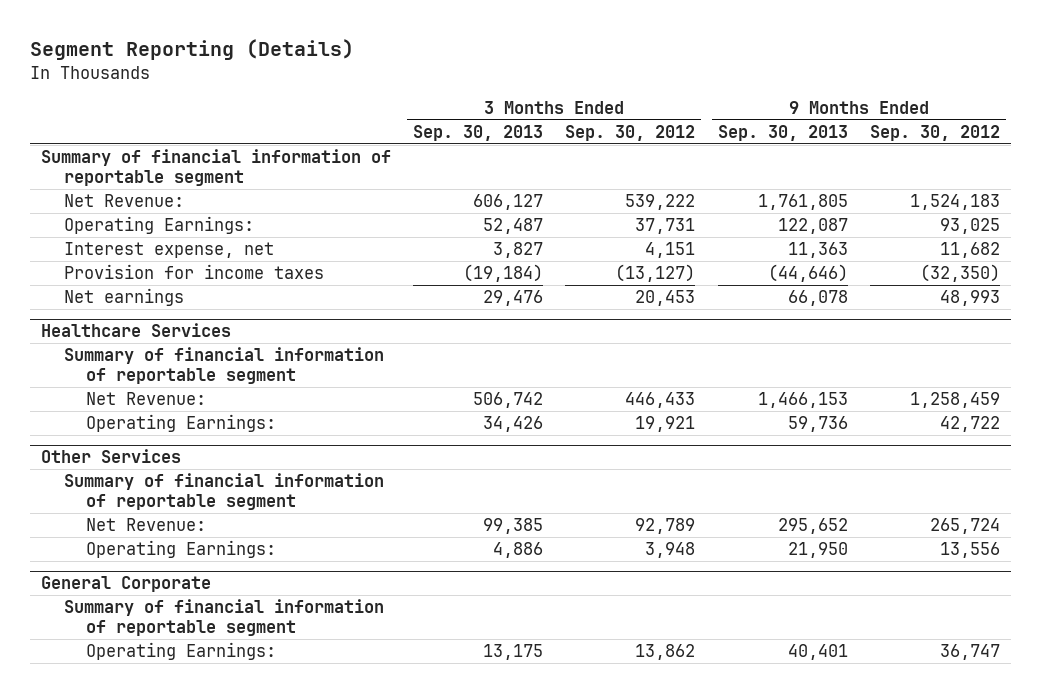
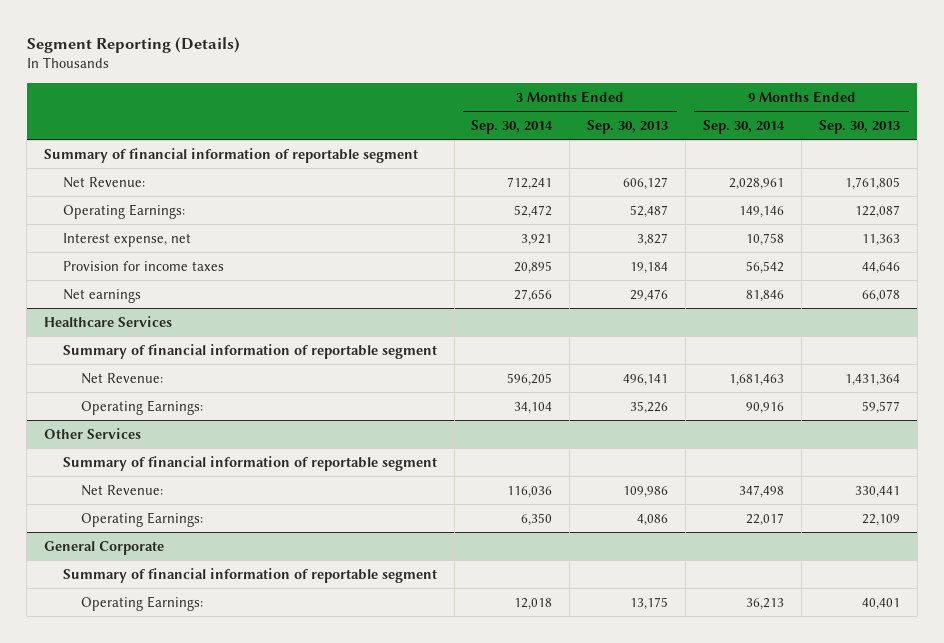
[565,125,696,142] Sep. 30, 2012 -> none
[869,125,1000,142] Sep. 30, 2012 -> none
none -> [471,119,554,134] Sep. 30, 2014
none -> [703,119,786,134] Sep. 30, 2014
[463,264,544,283] (19,184) -> [630,261,669,274] 19,184
[767,264,848,283] (44,646) -> [861,261,900,274] 44,646
[473,392,544,409] 506,742 -> [623,373,669,386] 496,141
[757,392,848,409] 1,466,153 -> [844,373,900,386] 1,431,364
[483,416,544,433] 34,426 -> [630,400,669,414] 35,226
[787,416,848,433] 59,736 -> [861,400,900,414] 59,577
[483,518,544,535] 99,385 -> [623,485,669,498] 109,986
[777,518,848,535] 295,652 -> [854,485,900,498] 330,441
[493,542,544,559] 4,886 -> [637,513,669,526] 4,086
[787,542,848,559] 21,950 -> [861,513,900,526] 22,109

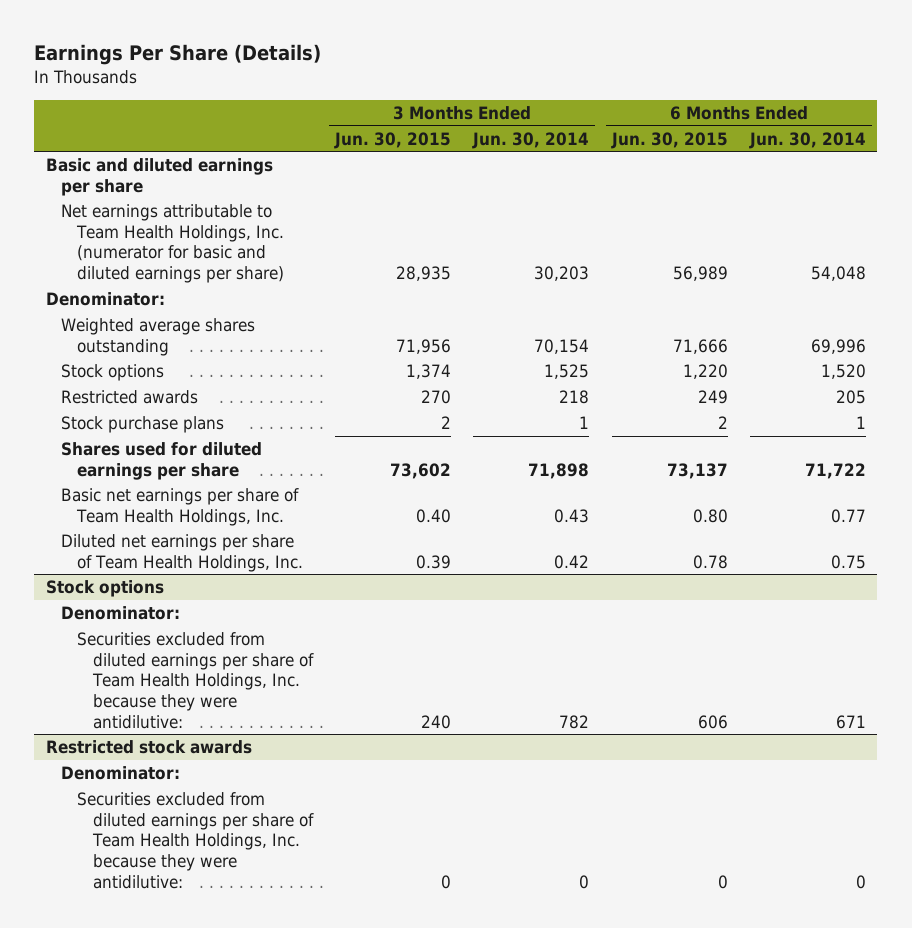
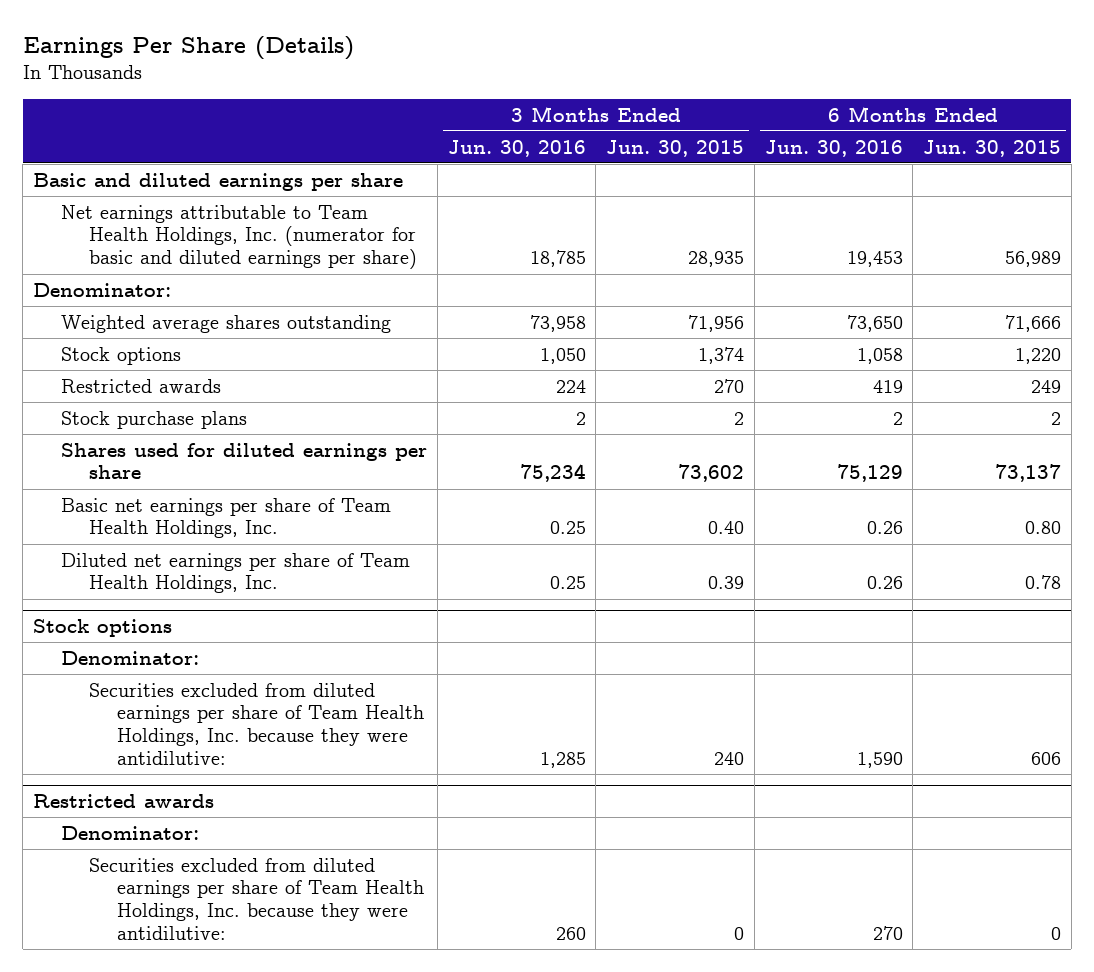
[472,131,590,149] Jun. 30, 2014 -> none
[748,131,866,149] Jun. 30, 2014 -> none
none -> [447,139,586,157] Jun. 30, 2016
none -> [764,139,903,157] Jun. 30, 2016
[45,739,252,754] Restricted stock awards -> [33,794,215,809] Restricted awards

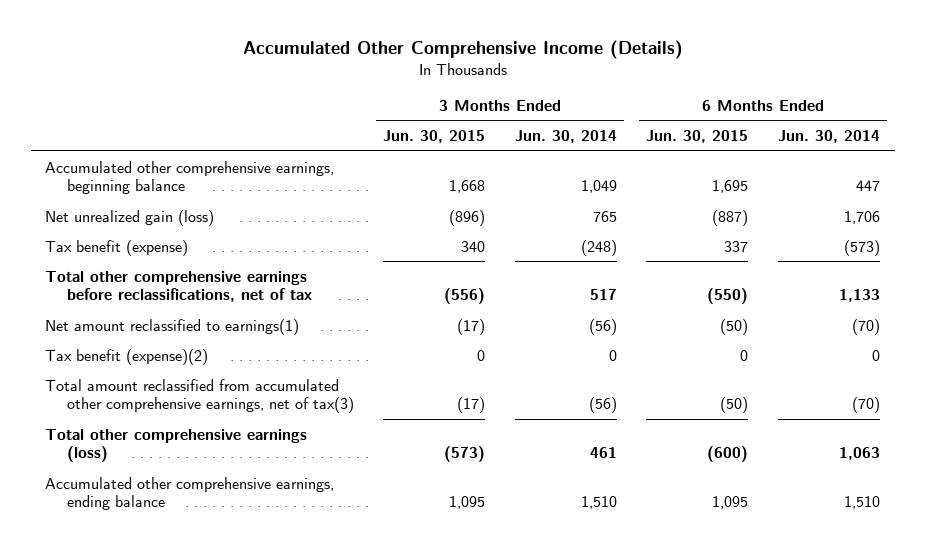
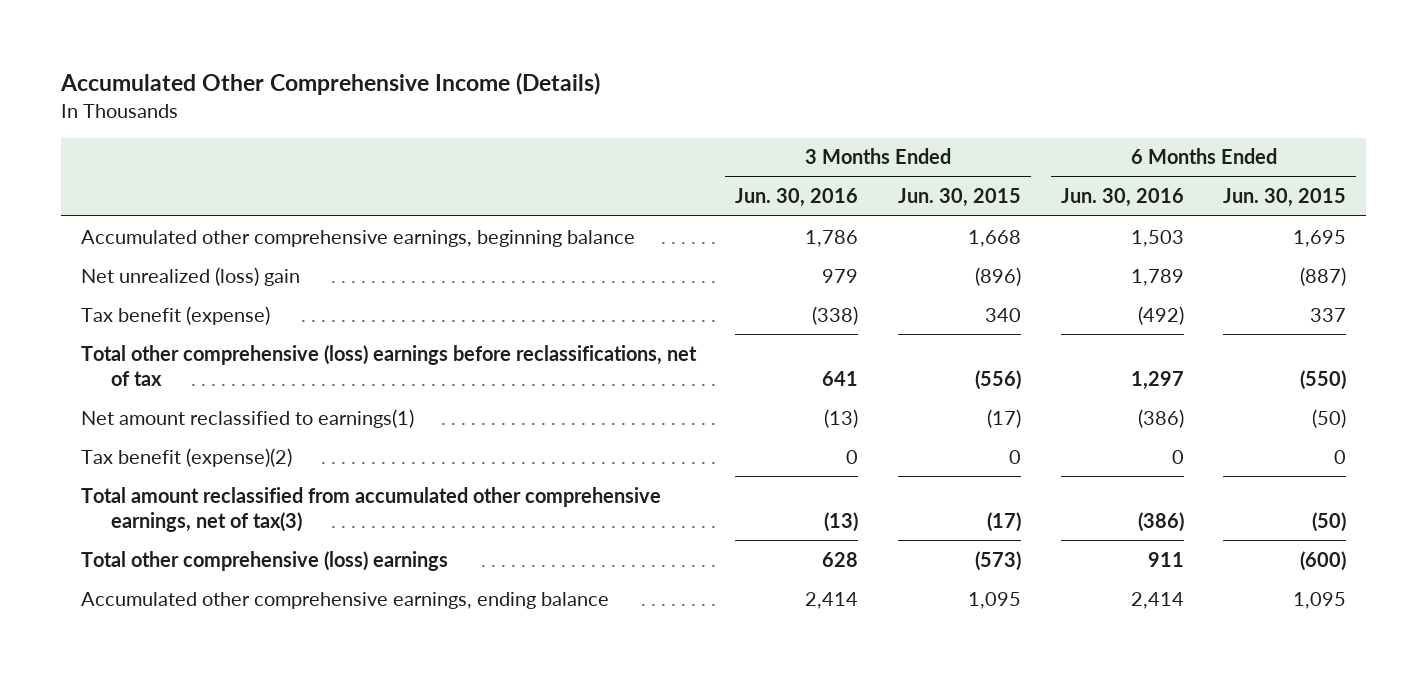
[514,130,617,144] Jun. 30, 2014 -> none
[777,130,880,144] Jun. 30, 2014 -> none
none -> [735,188,859,208] Jun. 30, 2016
none -> [1060,188,1184,208] Jun. 30, 2016
[45,209,215,226] Net unrealized gain (loss) -> [80,266,300,286] Net unrealized (loss) gain
[45,270,312,302] Total other comprehensive earnings before reclassifications, net of tax -> [80,344,697,387] Total other comprehensive (loss) earnings before reclassifications, net of tax
[45,428,308,462] Total other comprehensive earnings (loss) -> [80,550,448,571] Total other comprehensive (loss) earnings

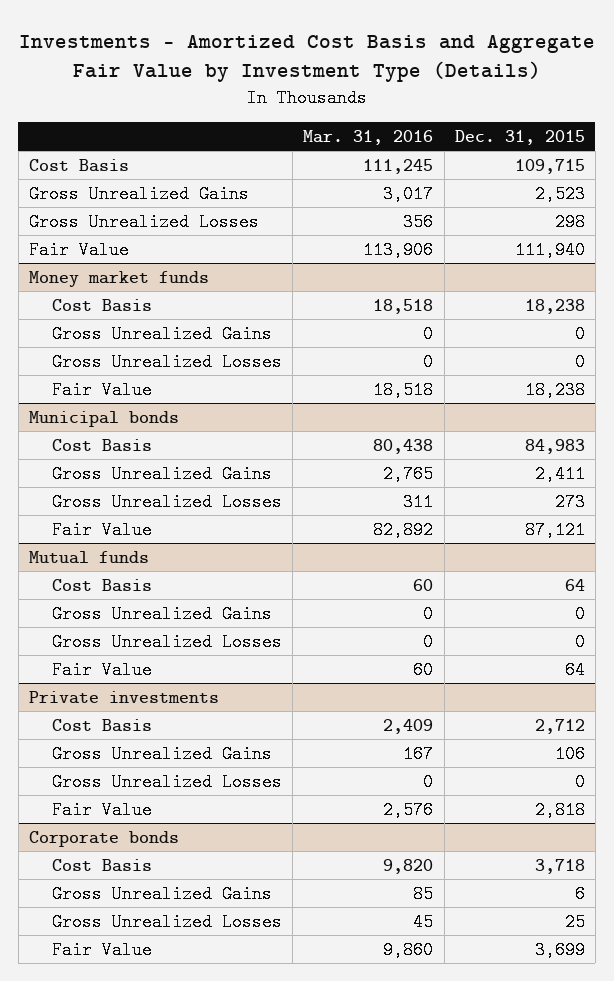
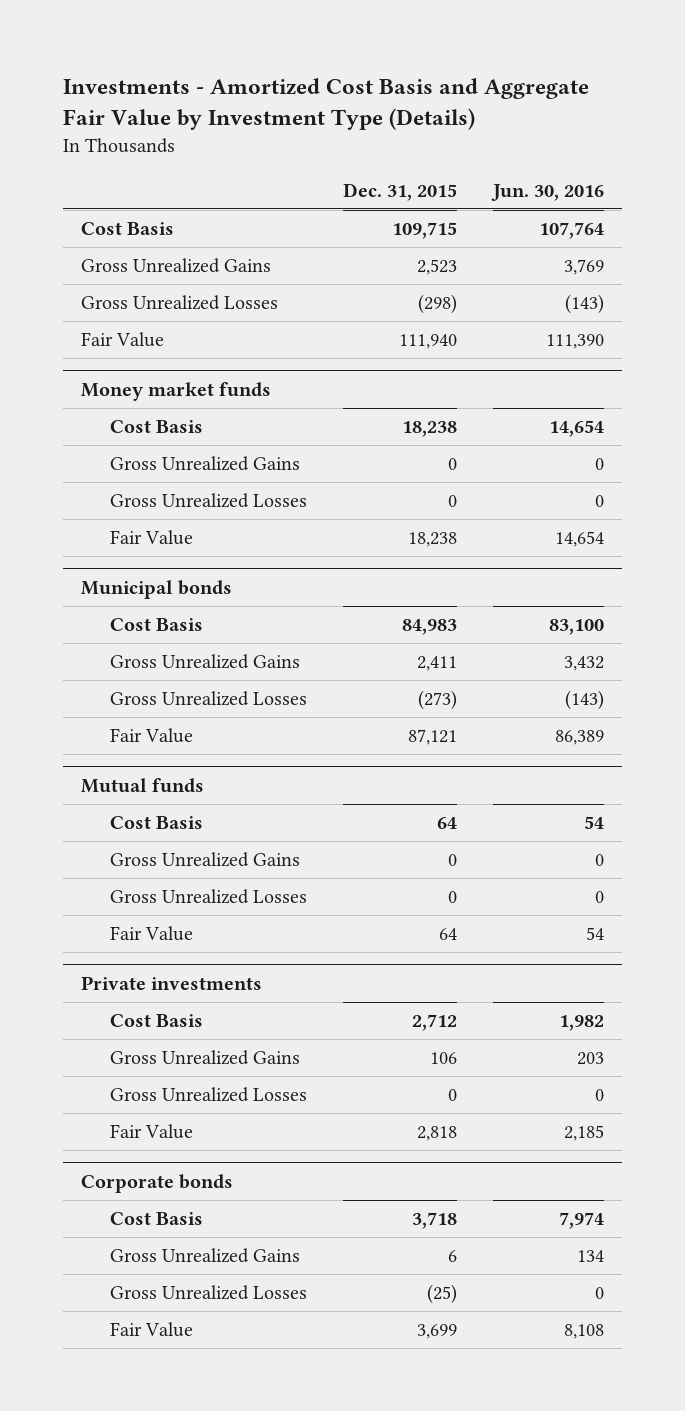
[303,129,434,145] Mar. 31, 2016 -> none
none -> [491,183,605,201] Jun. 30, 2016
[554,212,585,231] 298 -> [418,294,458,315] (298)
[554,492,585,511] 273 -> [418,690,458,711] (273)
[564,912,585,931] 25 -> [427,1284,458,1305] (25)

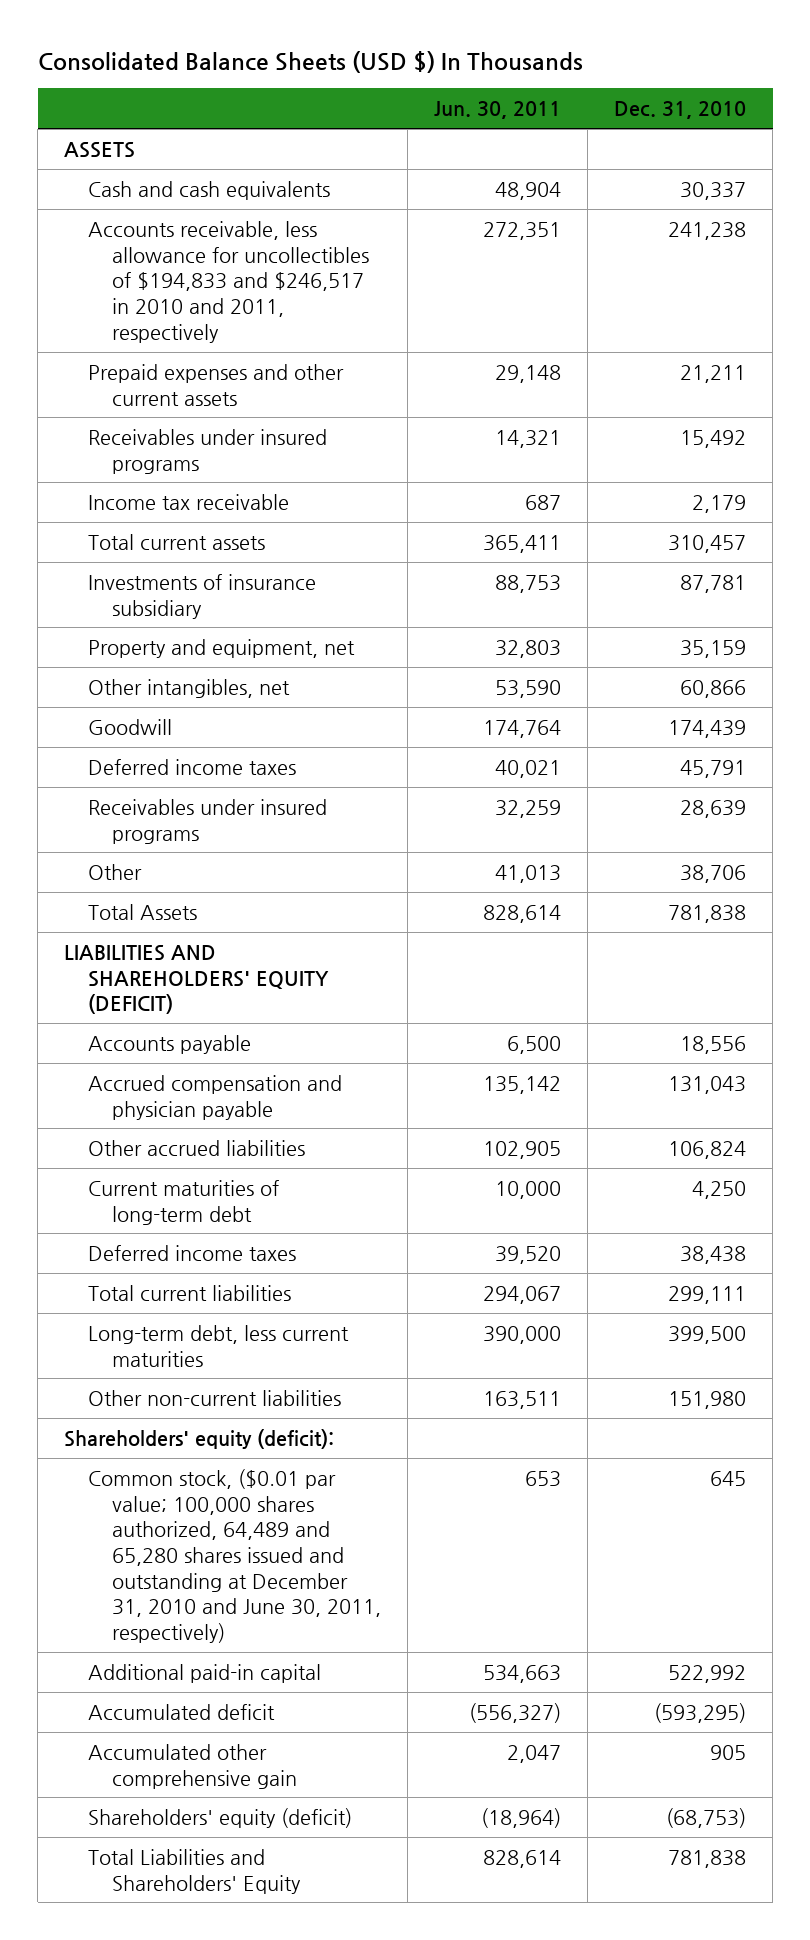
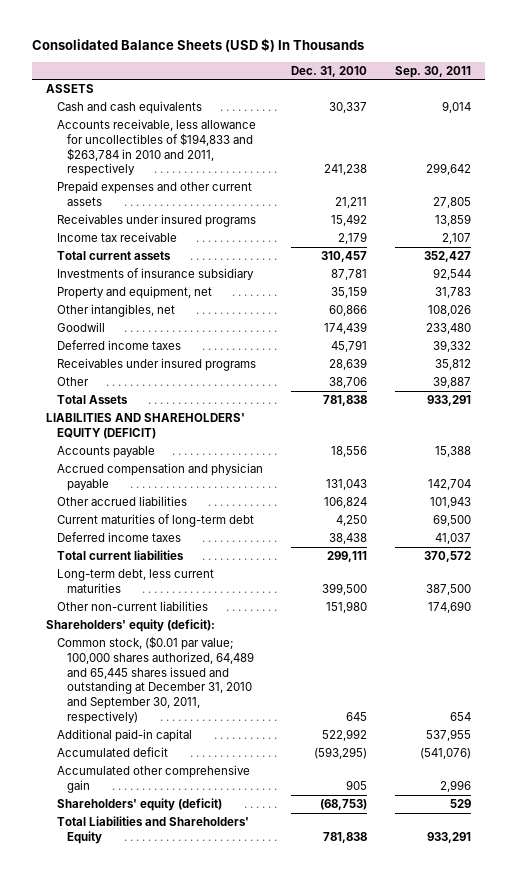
[433,101,561,120] Jun. 30, 2011 -> none
none -> [395,65,472,78] Sep. 30, 2011
[88,220,369,343] Accounts receivable, less allowance for uncollectibles of $194,833 and $246,517 in 2010 and 2011, respectively -> [56,119,256,177] Accounts receivable, less allowance for uncollectibles of $194,833 and $263,784 in 2010 and 2011, respectively
[88,1468,381,1644] Common stock, ($0.01 par value; 100,000 shares authorized, 64,489 and 65,280 shares issued and outstanding at December 31, 2010 and June 30, 2011, respectively) -> [56,636,255,724] Common stock, ($0.01 par value; 100,000 shares authorized, 64,489 and 65,445 shares issued and outstanding at December 31, 2010 and September 30, 2011, respectively)

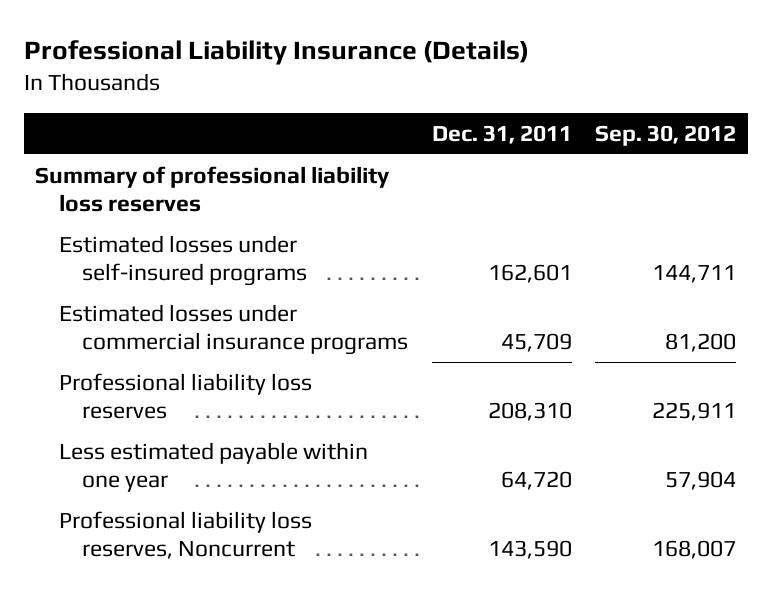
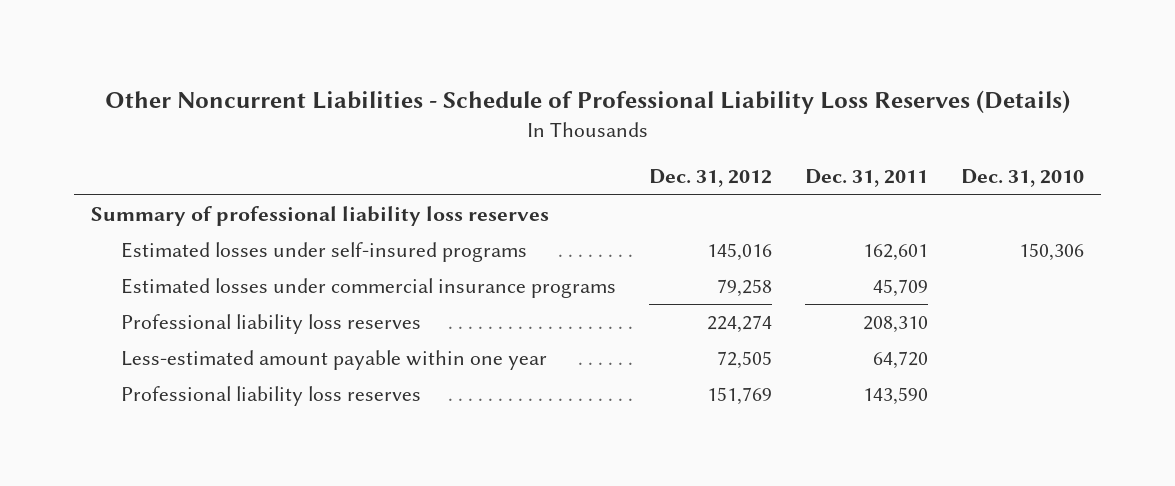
[23,40,529,66] Professional Liability Insurance (Details) -> [104,89,1070,114] Other Noncurrent Liabilities - Schedule of Professional Liability Loss Reserves (Details)
[594,124,736,146] Sep. 30, 2012 -> none
none -> [649,169,773,188] Dec. 31, 2012
none -> [961,169,1085,188] Dec. 31, 2010
[58,441,368,493] Less estimated payable within one year -> [121,350,548,371] Less-estimated amount payable within one year
[58,510,312,560] Professional liability loss reserves, Noncurrent -> [121,386,422,407] Professional liability loss reserves

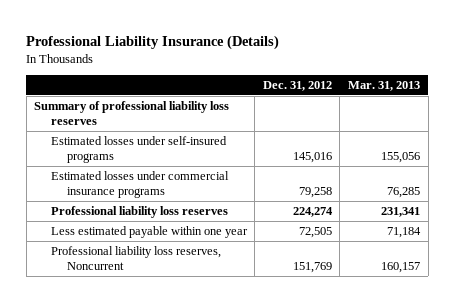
[104,89,1070,114] Other Noncurrent Liabilities - Schedule of Professional Liability Loss Reserves (Details) -> [26,34,280,50] Professional Liability Insurance (Details)
[805,169,929,188] Dec. 31, 2011 -> none
[961,169,1085,188] Dec. 31, 2010 -> none
none -> [347,80,420,91] Mar. 31, 2013
[121,350,548,371] Less-estimated amount payable within one year -> [50,225,248,238] Less estimated payable within one year
[121,386,422,407] Professional liability loss reserves -> [50,245,221,270] Professional liability loss reserves, Noncurrent

